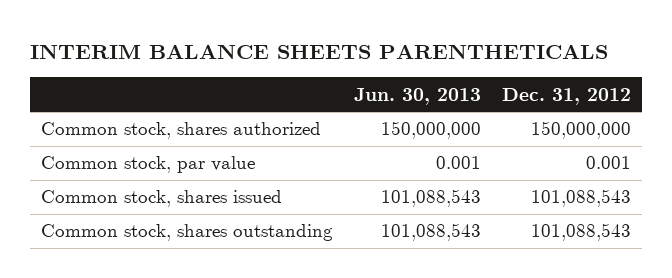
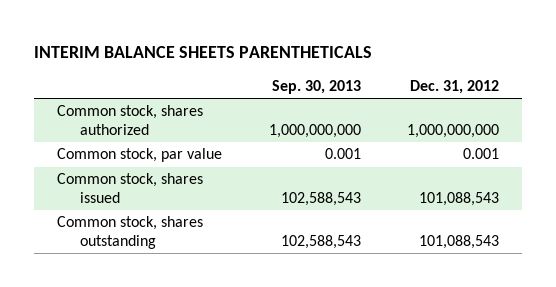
[353,87,481,105] Jun. 30, 2013 -> none
none -> [271,79,361,94] Sep. 30, 2013
[530,121,631,140] 150,000,000 -> [406,123,499,138] 1,000,000,000

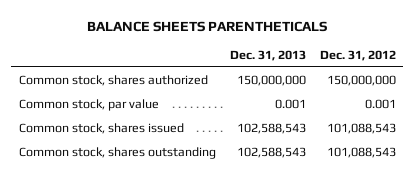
[34,46,373,59] INTERIM BALANCE SHEETS PARENTHETICALS -> [87,20,328,32] BALANCE SHEETS PARENTHETICALS
[271,79,361,94] Sep. 30, 2013 -> none
none -> [229,49,306,61] Dec. 31, 2013
[406,123,499,138] 1,000,000,000 -> [326,74,396,86] 150,000,000

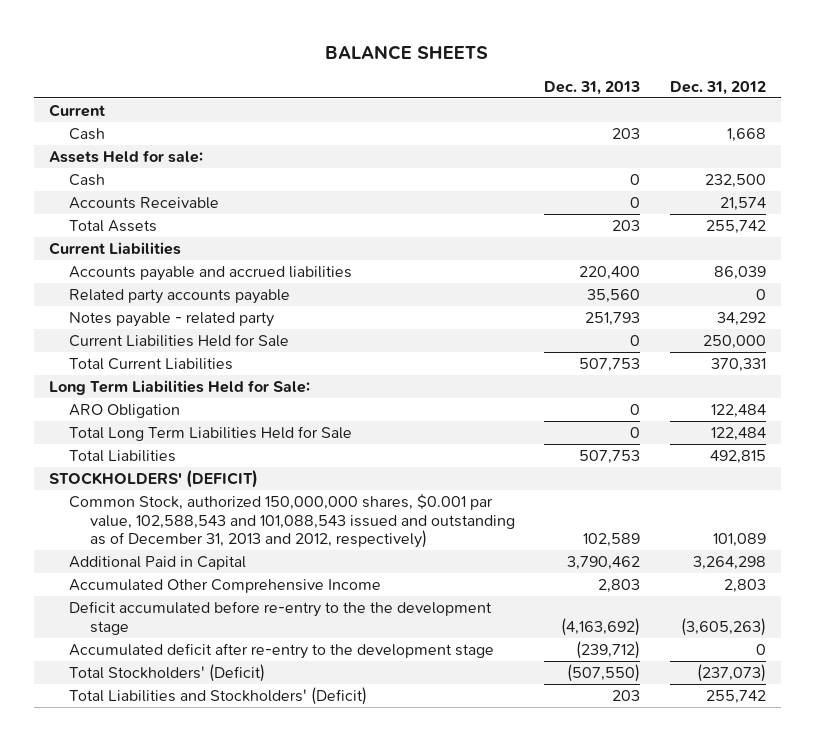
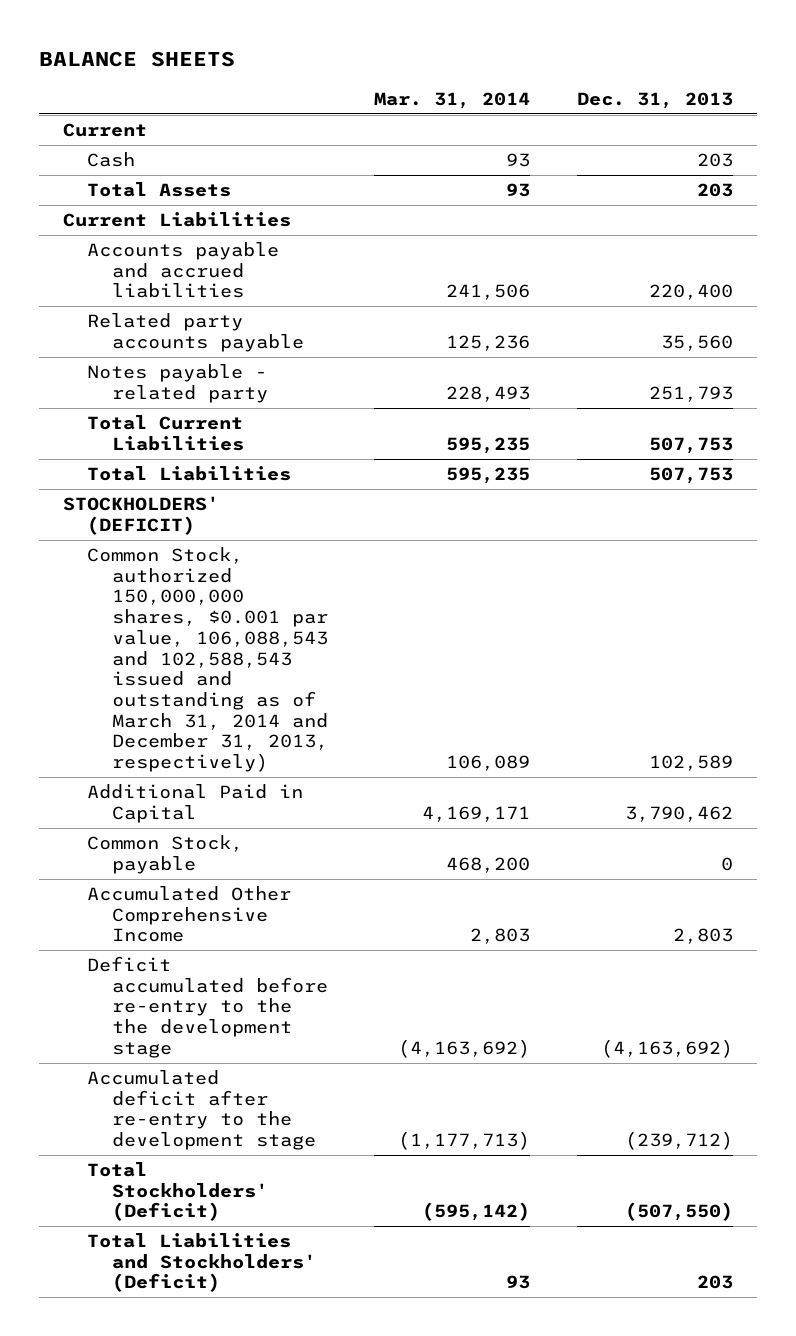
[670,80,767,95] Dec. 31, 2012 -> none
none -> [374,91,531,109] Mar. 31, 2014
[48,149,203,163] Assets Held for sale: -> none
[69,173,106,186] Cash -> none
[69,196,220,209] Accounts Receivable -> none
[69,333,290,347] Current Liabilities Held for Sale -> none
[48,379,310,395] Long Term Liabilities Held for Sale: -> none
[69,403,181,418] ARO Obligation -> none
[69,425,353,441] Total Long Term Liabilities Held for Sale -> none
[69,493,515,549] Common Stock, authorized 150,000,000 shares, $0.001 par value, 102,588,543 and 101,088,543 issued and outstanding as of December 31, 2013 and 2012, respectively) -> [87,547,328,773] Common Stock, authorized 150,000,000 shares, $0.001 par value, 106,088,543 and 102,588,543 issued and outstanding as of March 31, 2014 and December 31, 2013, respectively)
none -> [87,835,244,874] Common Stock, payable

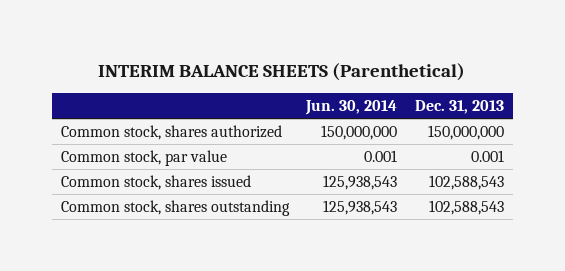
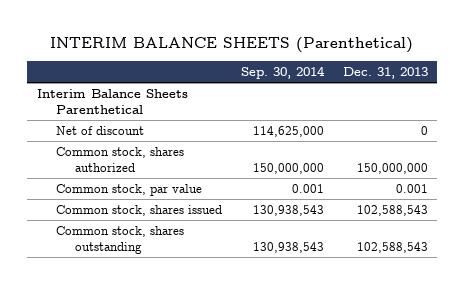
[305,100,398,116] Jun. 30, 2014 -> none
none -> [240,66,325,80] Sep. 30, 2014
none -> [36,89,188,115] Interim Balance Sheets Parenthetical
none -> [55,126,144,136] Net of discount

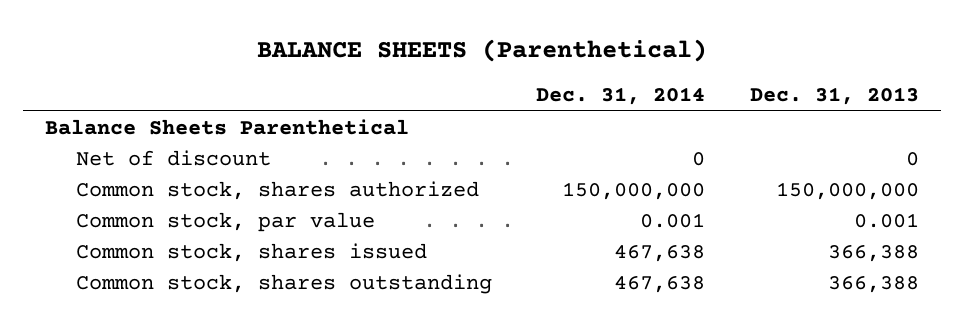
[50,36,414,53] INTERIM BALANCE SHEETS (Parenthetical) -> [257,39,708,63] BALANCE SHEETS (Parenthetical)
[240,66,325,80] Sep. 30, 2014 -> none
none -> [536,87,706,106] Dec. 31, 2014
[36,89,188,115] Interim Balance Sheets Parenthetical -> [45,119,410,136] Balance Sheets Parenthetical
[356,205,428,217] 102,588,543 -> [828,245,920,263] 366,388
[356,242,428,254] 102,588,543 -> [828,276,920,294] 366,388

